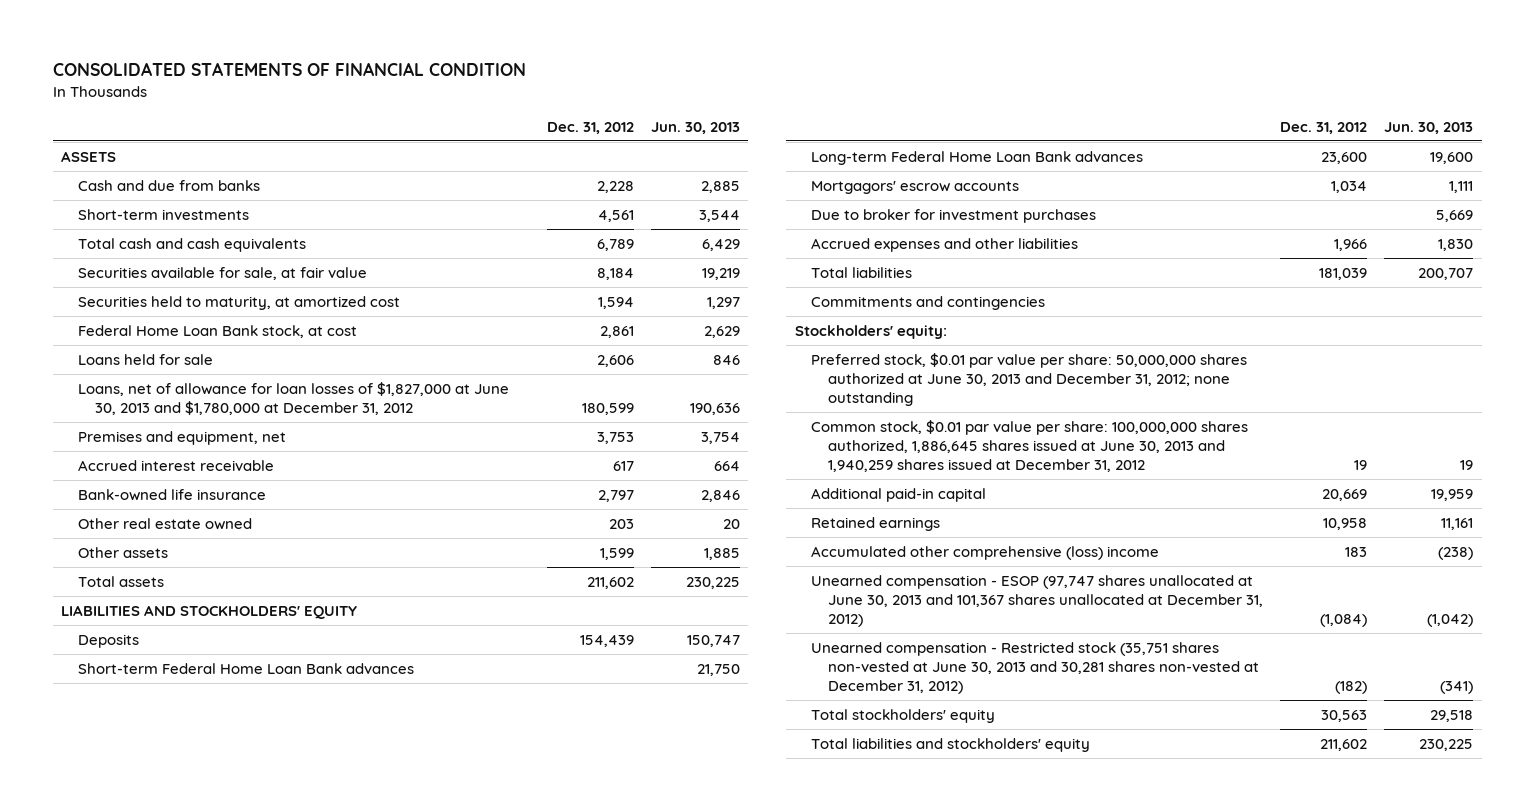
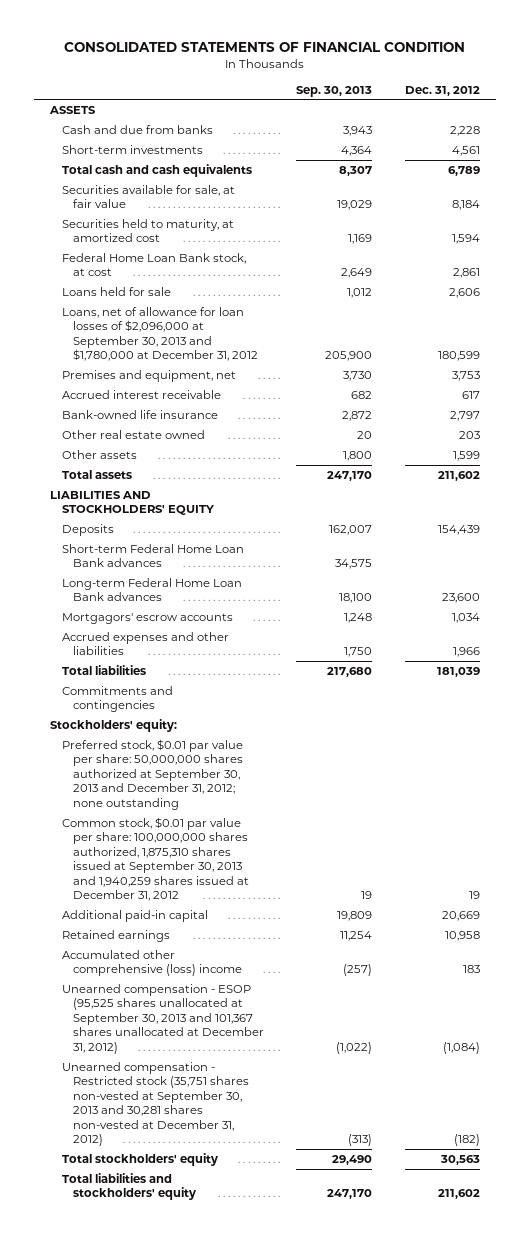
[650,121,740,134] Jun. 30, 2013 -> none
none -> [296,85,373,97] Sep. 30, 2013
[77,381,509,415] Loans, net of allowance for loan losses of $1,827,000 at June 30, 2013 and $1,780,000 at December 31, 2012 -> [61,306,258,362] Loans, net of allowance for loan losses of $2,096,000 at September 30, 2013 and $1,780,000 at December 31, 2012
[811,208,1097,223] Due to broker for investment purchases -> none
[811,352,1248,406] Preferred stock, $0.01 par value per share: 50,000,000 shares authorized at June 30, 2013 and December 31, 2012; none outstanding -> [61,738,243,810] Preferred stock, $0.01 par value per share: 50,000,000 shares authorized at September 30, 2013 and December 31, 2012; none outstanding
[811,419,1249,472] Common stock, $0.01 par value per share: 100,000,000 shares authorized, 1,886,645 shares issued at June 30, 2013 and 1,940,259 shares issued at December 31, 2012 -> [61,816,249,902] Common stock, $0.01 par value per share: 100,000,000 shares authorized, 1,875,310 shares issued at September 30, 2013 and 1,940,259 shares issued at December 31, 2012
[811,574,1264,627] Unearned compensation - ESOP (97,747 shares unallocated at June 30, 2013 and 101,367 shares unallocated at December 31, 2012) -> [61,983,264,1054] Unearned compensation - ESOP (95,525 shares unallocated at September 30, 2013 and 101,367 shares unallocated at December 31, 2012)
[811,641,1260,694] Unearned compensation - Restricted stock (35,751 shares non-vested at June 30, 2013 and 30,281 shares non-vested at December 31, 2012) -> [61,1061,249,1147] Unearned compensation - Restricted stock (35,751 shares non-vested at September 30, 2013 and 30,281 shares non-vested at December 31, 2012)

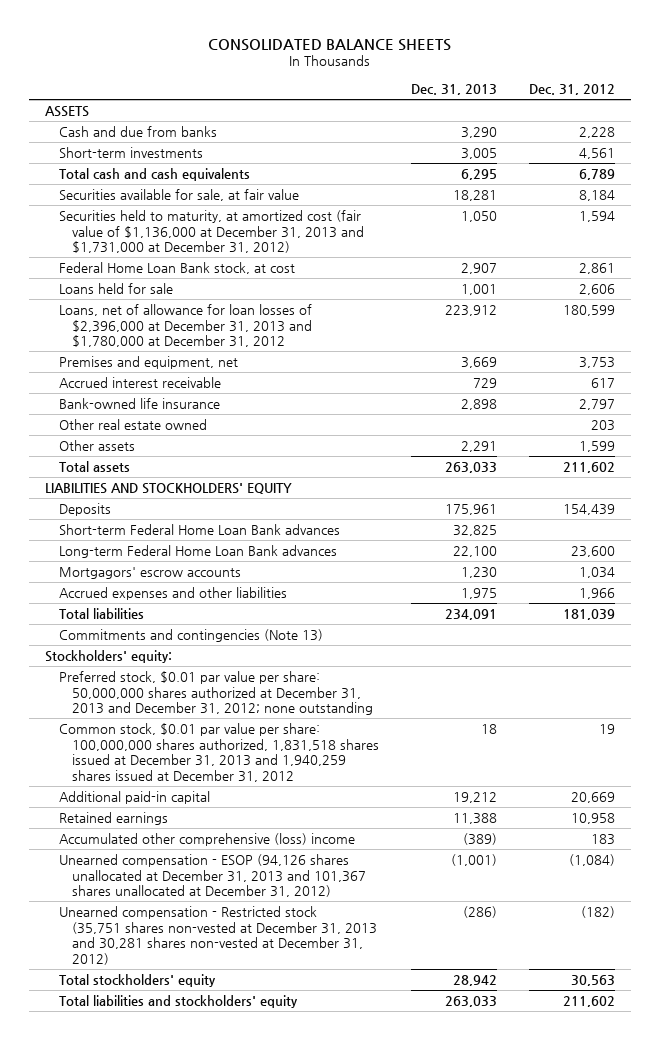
[63,42,465,53] CONSOLIDATED STATEMENTS OF FINANCIAL CONDITION -> [208,38,452,51] CONSOLIDATED BALANCE SHEETS
[296,85,373,97] Sep. 30, 2013 -> none
none -> [411,84,498,96] Dec. 31, 2013
[61,218,234,243] Securities held to maturity, at amortized cost -> [58,209,365,254] Securities held to maturity, at amortized cost (fair value of $1,136,000 at December 31, 2013 and $1,731,000 at December 31, 2012)
[61,306,258,362] Loans, net of allowance for loan losses of $2,096,000 at September 30, 2013 and $1,780,000 at December 31, 2012 -> [58,303,313,348] Loans, net of allowance for loan losses of $2,396,000 at December 31, 2013 and $1,780,000 at December 31, 2012
[61,685,173,713] Commitments and contingencies -> [58,628,323,642] Commitments and contingencies (Note 13)
[61,738,243,810] Preferred stock, $0.01 par value per share: 50,000,000 shares authorized at September 30, 2013 and December 31, 2012; none outstanding -> [58,670,374,716] Preferred stock, $0.01 par value per share: 50,000,000 shares authorized at December 31, 2013 and December 31, 2012; none outstanding
[61,816,249,902] Common stock, $0.01 par value per share: 100,000,000 shares authorized, 1,875,310 shares issued at September 30, 2013 and 1,940,259 shares issued at December 31, 2012 -> [58,722,380,782] Common stock, $0.01 par value per share: 100,000,000 shares authorized, 1,831,518 shares issued at December 31, 2013 and 1,940,259 shares issued at December 31, 2012
[61,983,264,1054] Unearned compensation - ESOP (95,525 shares unallocated at September 30, 2013 and 101,367 shares unallocated at December 31, 2012) -> [58,853,367,898] Unearned compensation - ESOP (94,126 shares unallocated at December 31, 2013 and 101,367 shares unallocated at December 31, 2012)
[61,1061,249,1147] Unearned compensation - Restricted stock (35,751 shares non-vested at September 30, 2013 and 30,281 shares non-vested at December 31, 2012) -> [58,905,378,965] Unearned compensation - Restricted stock (35,751 shares non-vested at December 31, 2013 and 30,281 shares non-vested at December 31, 2012)

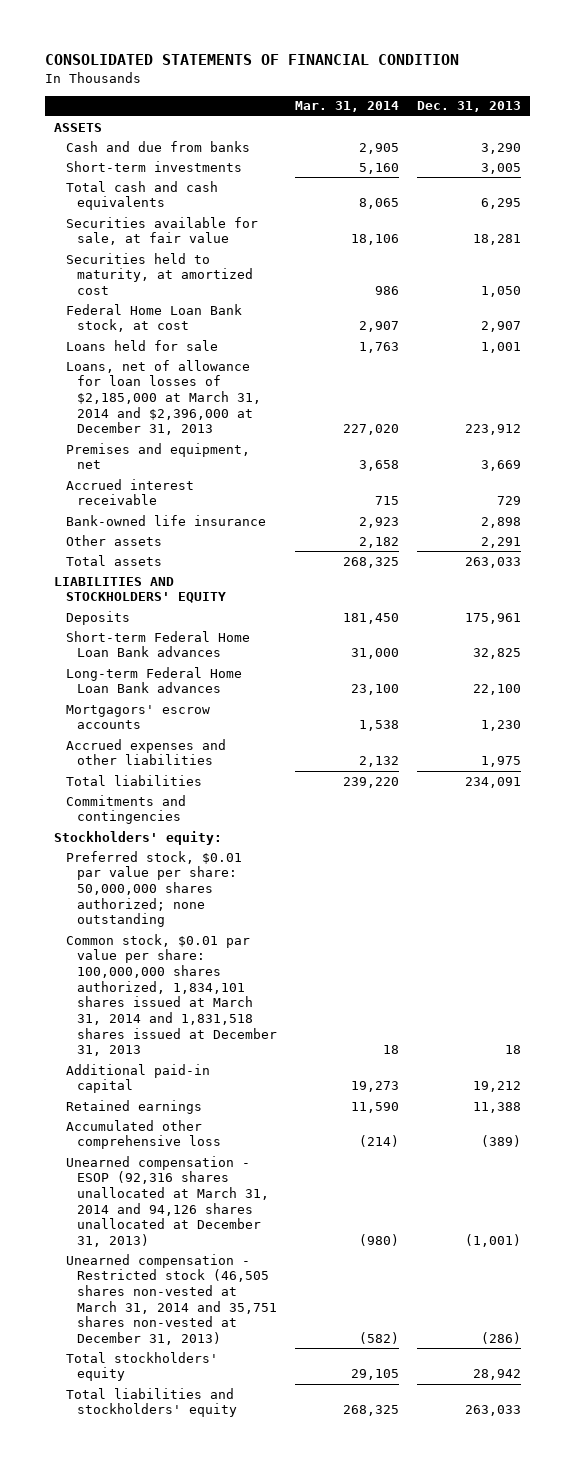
[208,38,452,51] CONSOLIDATED BALANCE SHEETS -> [45,54,460,66] CONSOLIDATED STATEMENTS OF FINANCIAL CONDITION
[529,84,616,96] Dec. 31, 2012 -> none
none -> [294,101,399,113] Mar. 31, 2014
[58,209,365,254] Securities held to maturity, at amortized cost (fair value of $1,136,000 at December 31, 2013 and $1,731,000 at December 31, 2012) -> [65,252,254,296] Securities held to maturity, at amortized cost
[58,303,313,348] Loans, net of allowance for loan losses of $2,396,000 at December 31, 2013 and $1,780,000 at December 31, 2012 -> [65,359,262,436] Loans, net of allowance for loan losses of $2,185,000 at March 31, 2014 and $2,396,000 at December 31, 2013
[58,418,207,430] Other real estate owned -> none
[58,628,323,642] Commitments and contingencies (Note 13) -> [65,794,186,825] Commitments and contingencies
[58,670,374,716] Preferred stock, $0.01 par value per share: 50,000,000 shares authorized at December 31, 2013 and December 31, 2012; none outstanding -> [65,850,242,928] Preferred stock, $0.01 par value per share: 50,000,000 shares authorized; none outstanding
[58,722,380,782] Common stock, $0.01 par value per share: 100,000,000 shares authorized, 1,831,518 shares issued at December 31, 2013 and 1,940,259 shares issued at December 31, 2012 -> [65,933,278,1057] Common stock, $0.01 par value per share: 100,000,000 shares authorized, 1,834,101 shares issued at March 31, 2014 and 1,831,518 shares issued at December 31, 2013
[58,832,355,846] Accumulated other comprehensive (loss) income -> [65,1119,222,1150] Accumulated other comprehensive loss
[58,853,367,898] Unearned compensation - ESOP (94,126 shares unallocated at December 31, 2013 and 101,367 shares unallocated at December 31, 2012) -> [65,1155,270,1247] Unearned compensation - ESOP (92,316 shares unallocated at March 31, 2014 and 94,126 shares unallocated at December 31, 2013)
[58,905,378,965] Unearned compensation - Restricted stock (35,751 shares non-vested at December 31, 2013 and 30,281 shares non-vested at December 31, 2012) -> [65,1253,278,1345] Unearned compensation - Restricted stock (46,505 shares non-vested at March 31, 2014 and 35,751 shares non-vested at December 31, 2013)

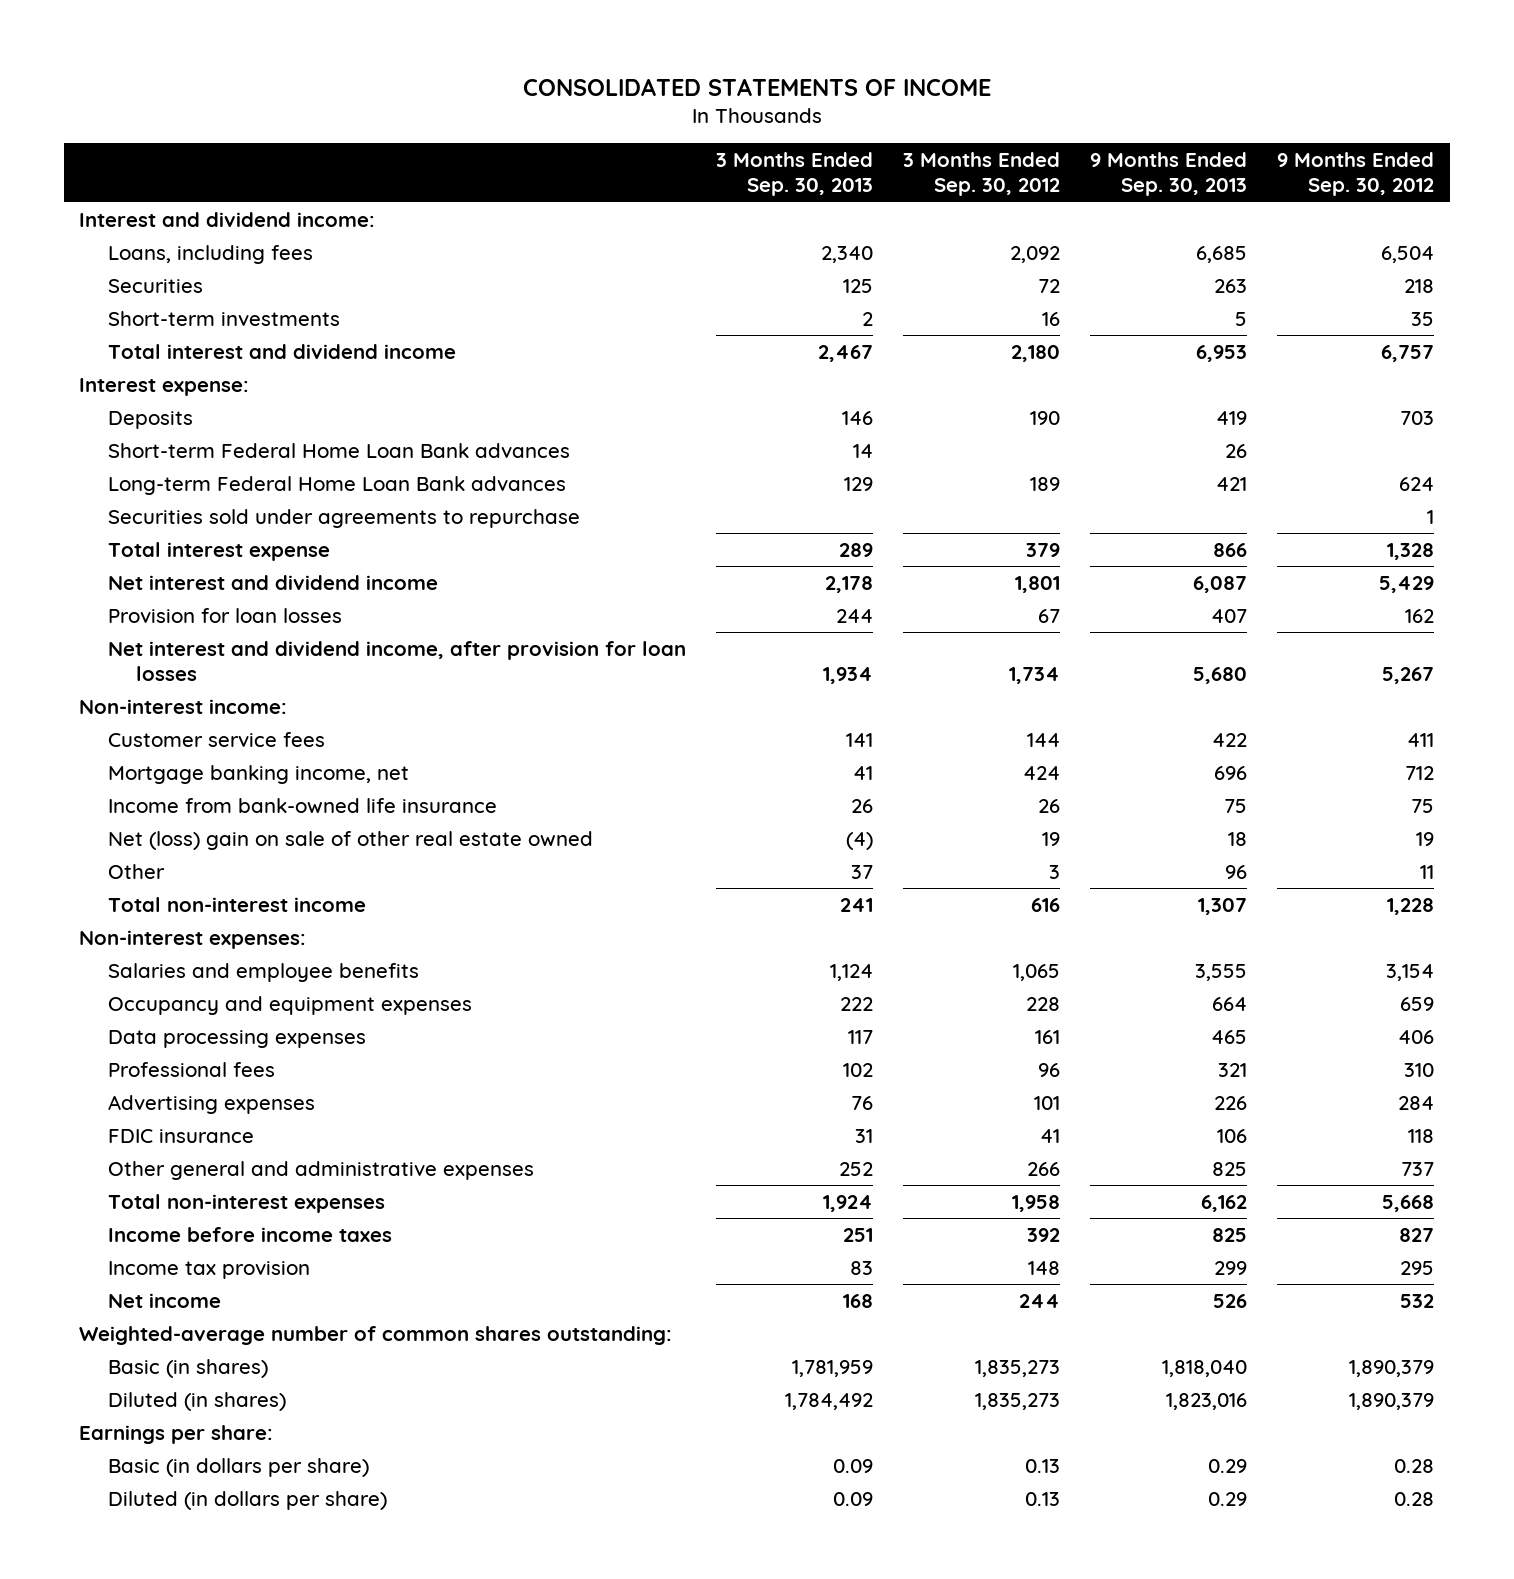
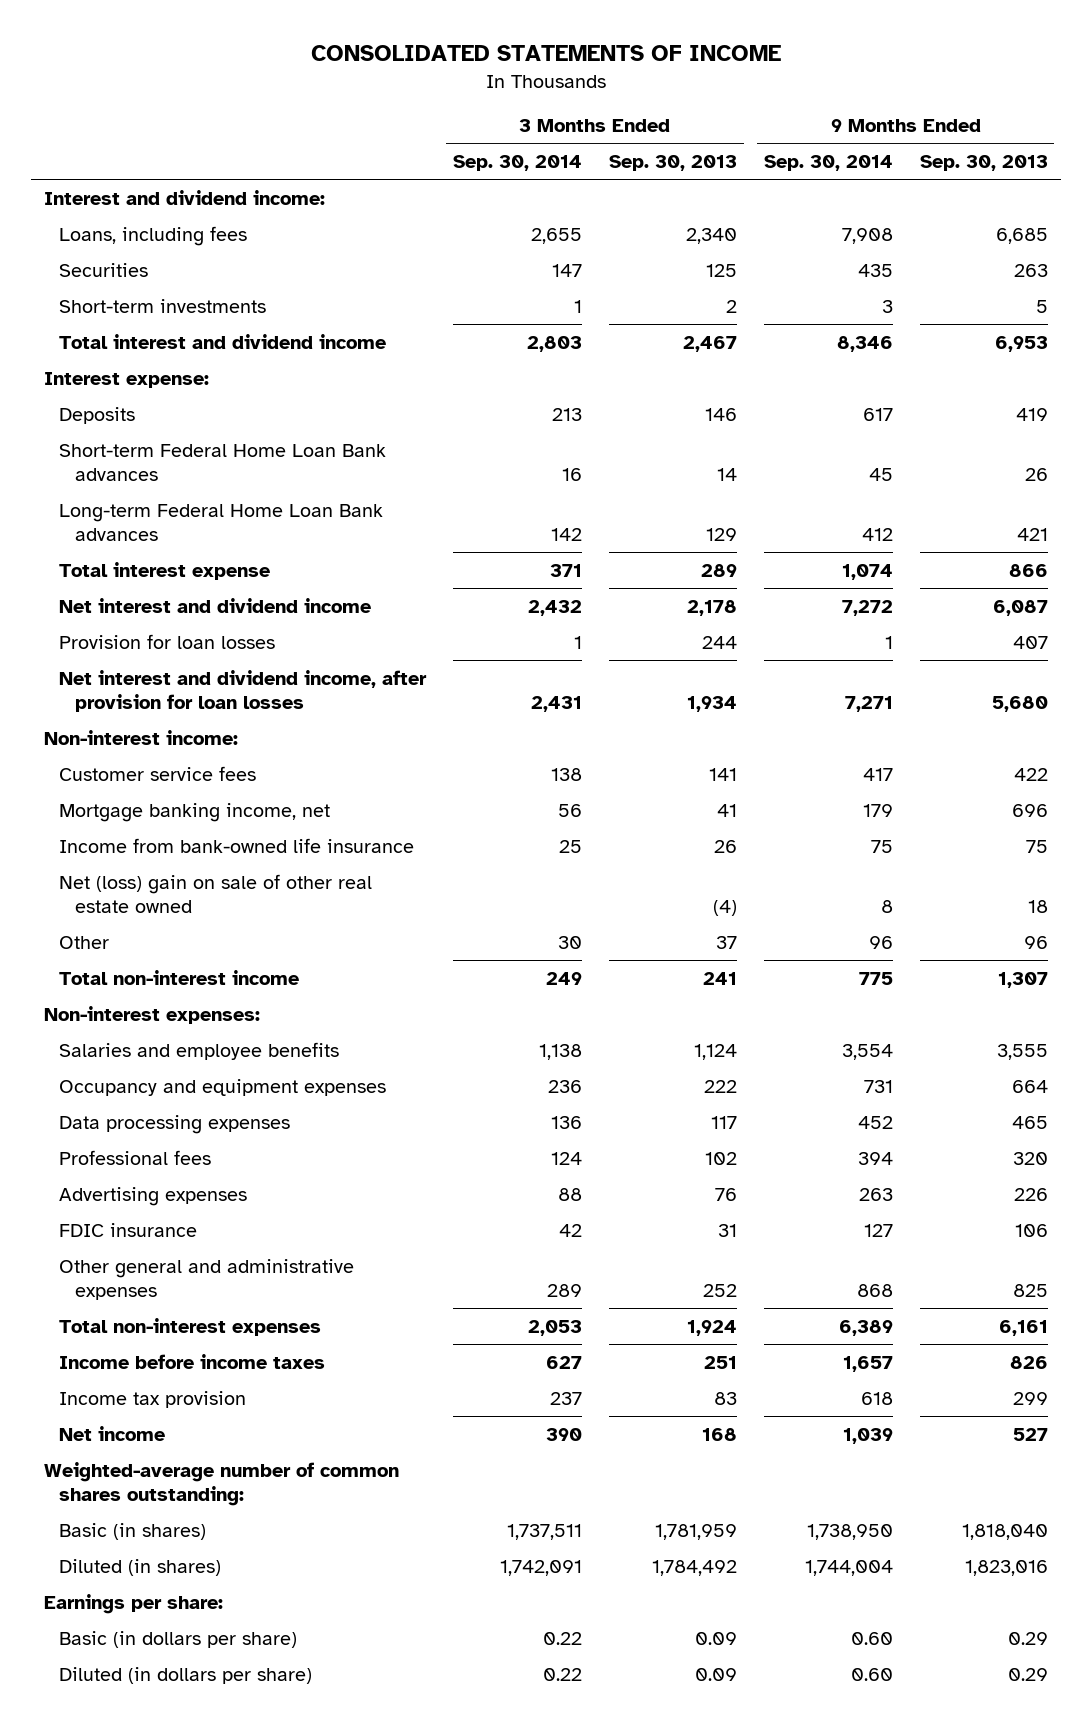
[903,152,1061,197] 3 Months Ended Sep. 30, 2012 -> none
[1277,152,1435,197] 9 Months Ended Sep. 30, 2012 -> none
none -> [453,155,583,172] Sep. 30, 2014
none -> [763,155,893,172] Sep. 30, 2014
[107,508,580,528] Securities sold under agreements to repurchase -> none
[1218,1062,1248,1077] 321 -> [1012,1151,1048,1165] 320
[1201,1194,1248,1212] 6,162 -> [998,1319,1048,1336] 6,161
[1212,1227,1248,1242] 825 -> [1009,1355,1048,1369] 826
[1213,1293,1248,1308] 526 -> [1012,1427,1048,1441] 527

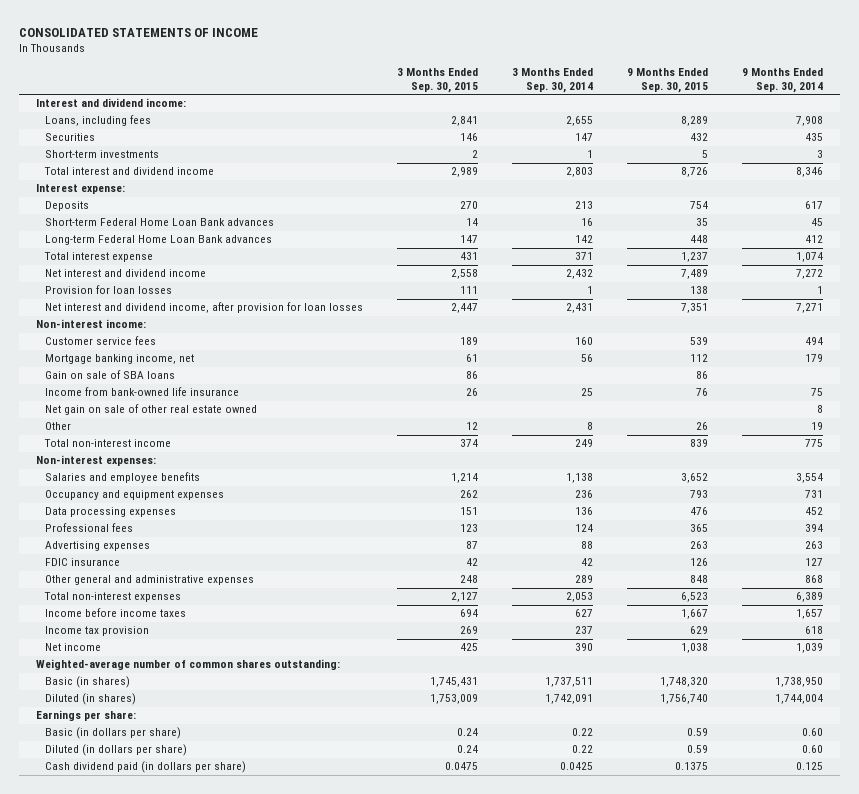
[609,155,738,172] Sep. 30, 2013 -> none
[919,155,1048,172] Sep. 30, 2013 -> none
none -> [397,68,479,93] 3 Months Ended Sep. 30, 2015
none -> [627,68,709,93] 9 Months Ended Sep. 30, 2015
[551,767,583,781] 138 -> [575,337,594,346] 160
[862,767,893,781] 417 -> [805,337,824,346] 494
none -> [45,370,176,380] Gain on sale of SBA loans
[59,873,373,913] Net (loss) gain on sale of other real estate owned -> [45,404,258,416] Net gain on sale of other real estate owned
[558,935,583,949] 30 -> [587,422,594,431] 8
[868,935,893,949] 96 -> [811,422,824,431] 19
none -> [45,761,247,774] Cash dividend paid (in dollars per share)

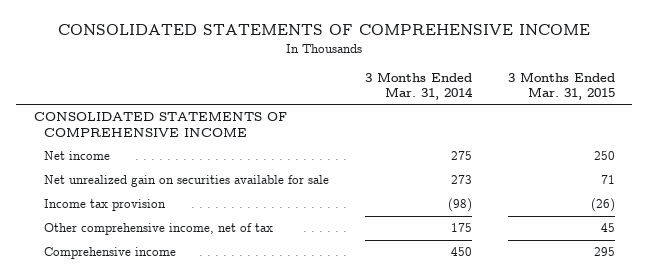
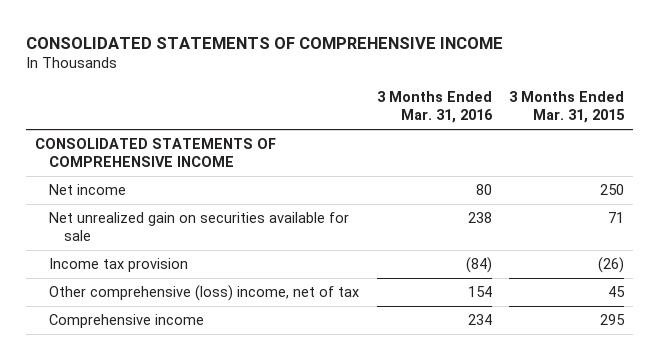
[364,71,473,100] 3 Months Ended Mar. 31, 2014 -> none
none -> [376,91,493,124] 3 Months Ended Mar. 31, 2016
[43,223,273,236] Other comprehensive income, net of tax -> [49,285,360,302] Other comprehensive (loss) income, net of tax

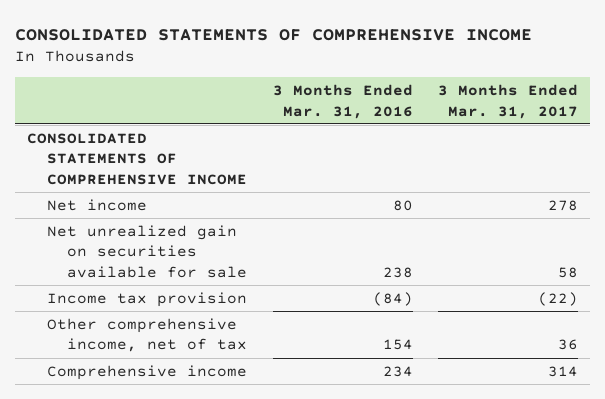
[509,91,626,124] 3 Months Ended Mar. 31, 2015 -> none
none -> [437,83,578,119] 3 Months Ended Mar. 31, 2017
[49,285,360,302] Other comprehensive (loss) income, net of tax -> [47,317,248,353] Other comprehensive income, net of tax

